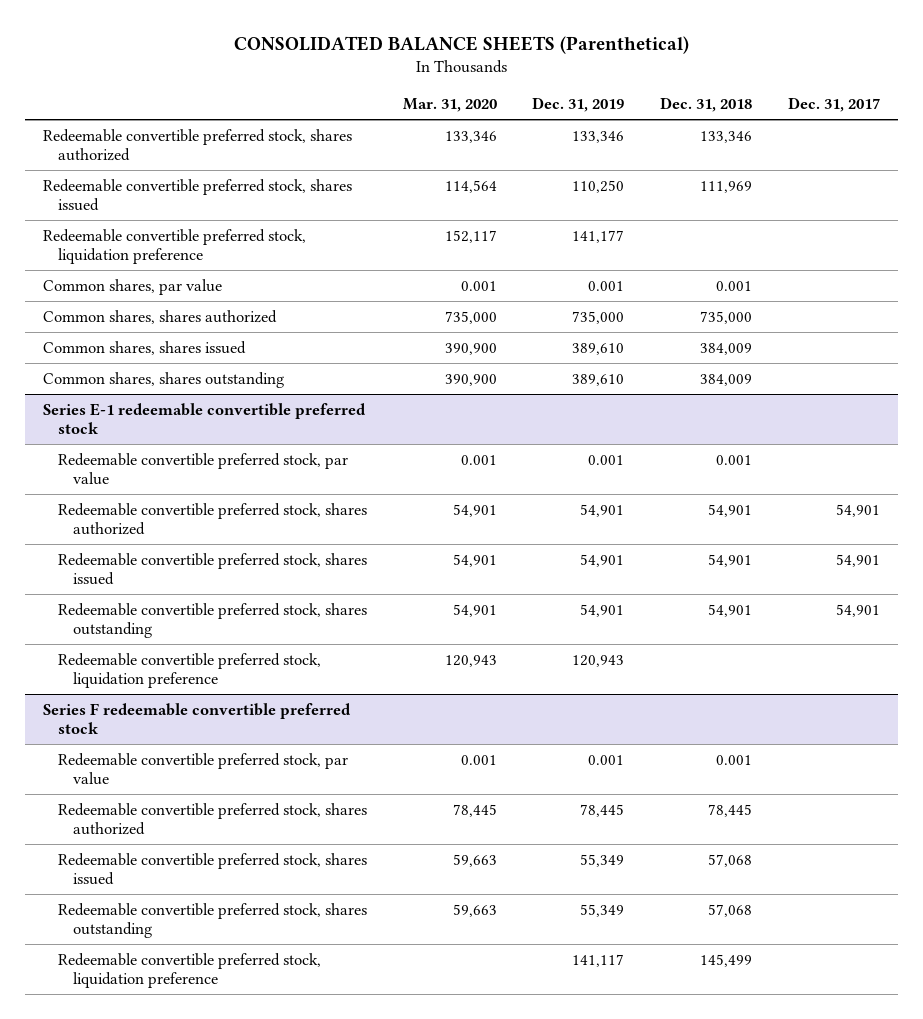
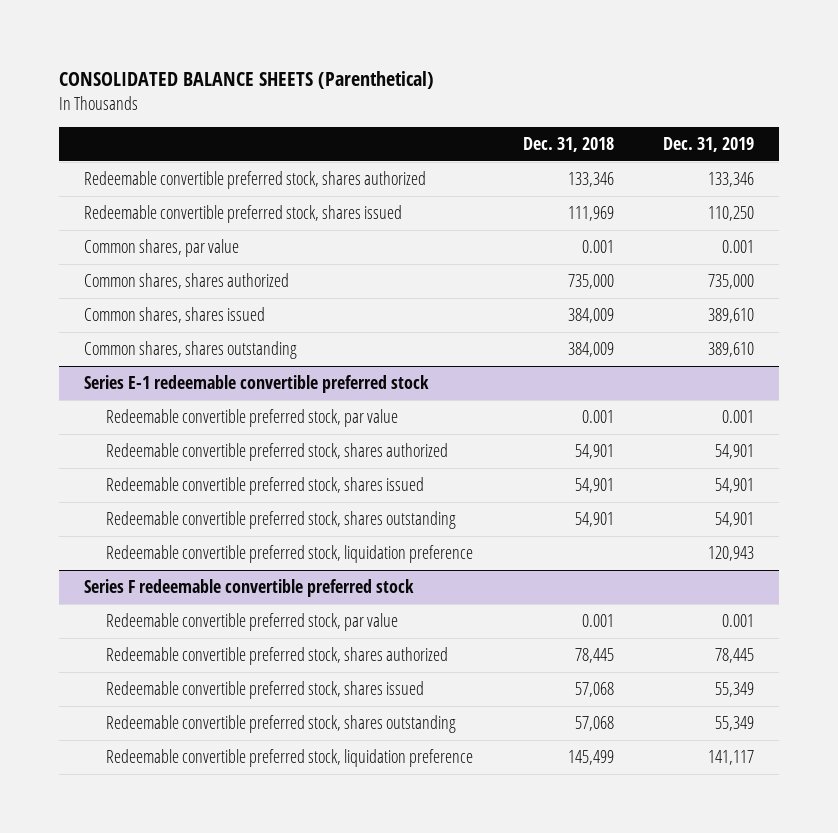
[402,98,497,113] Mar. 31, 2020 -> none
[788,97,881,113] Dec. 31, 2017 -> none
[42,228,306,265] Redeemable convertible preferred stock, liquidation preference -> none

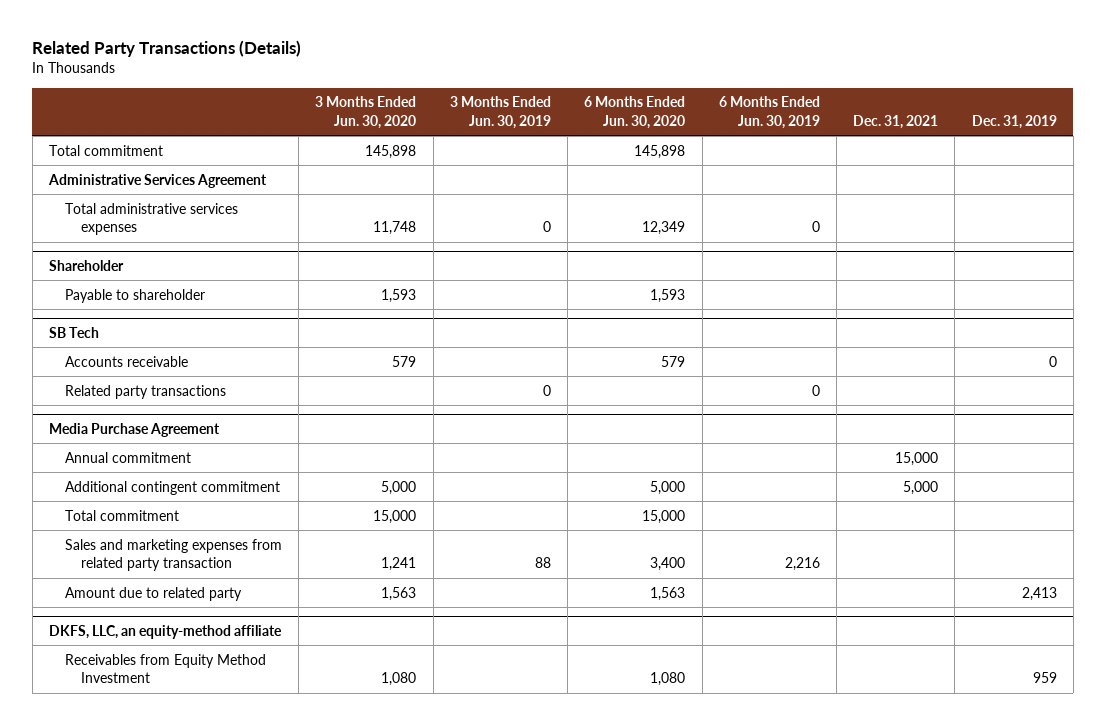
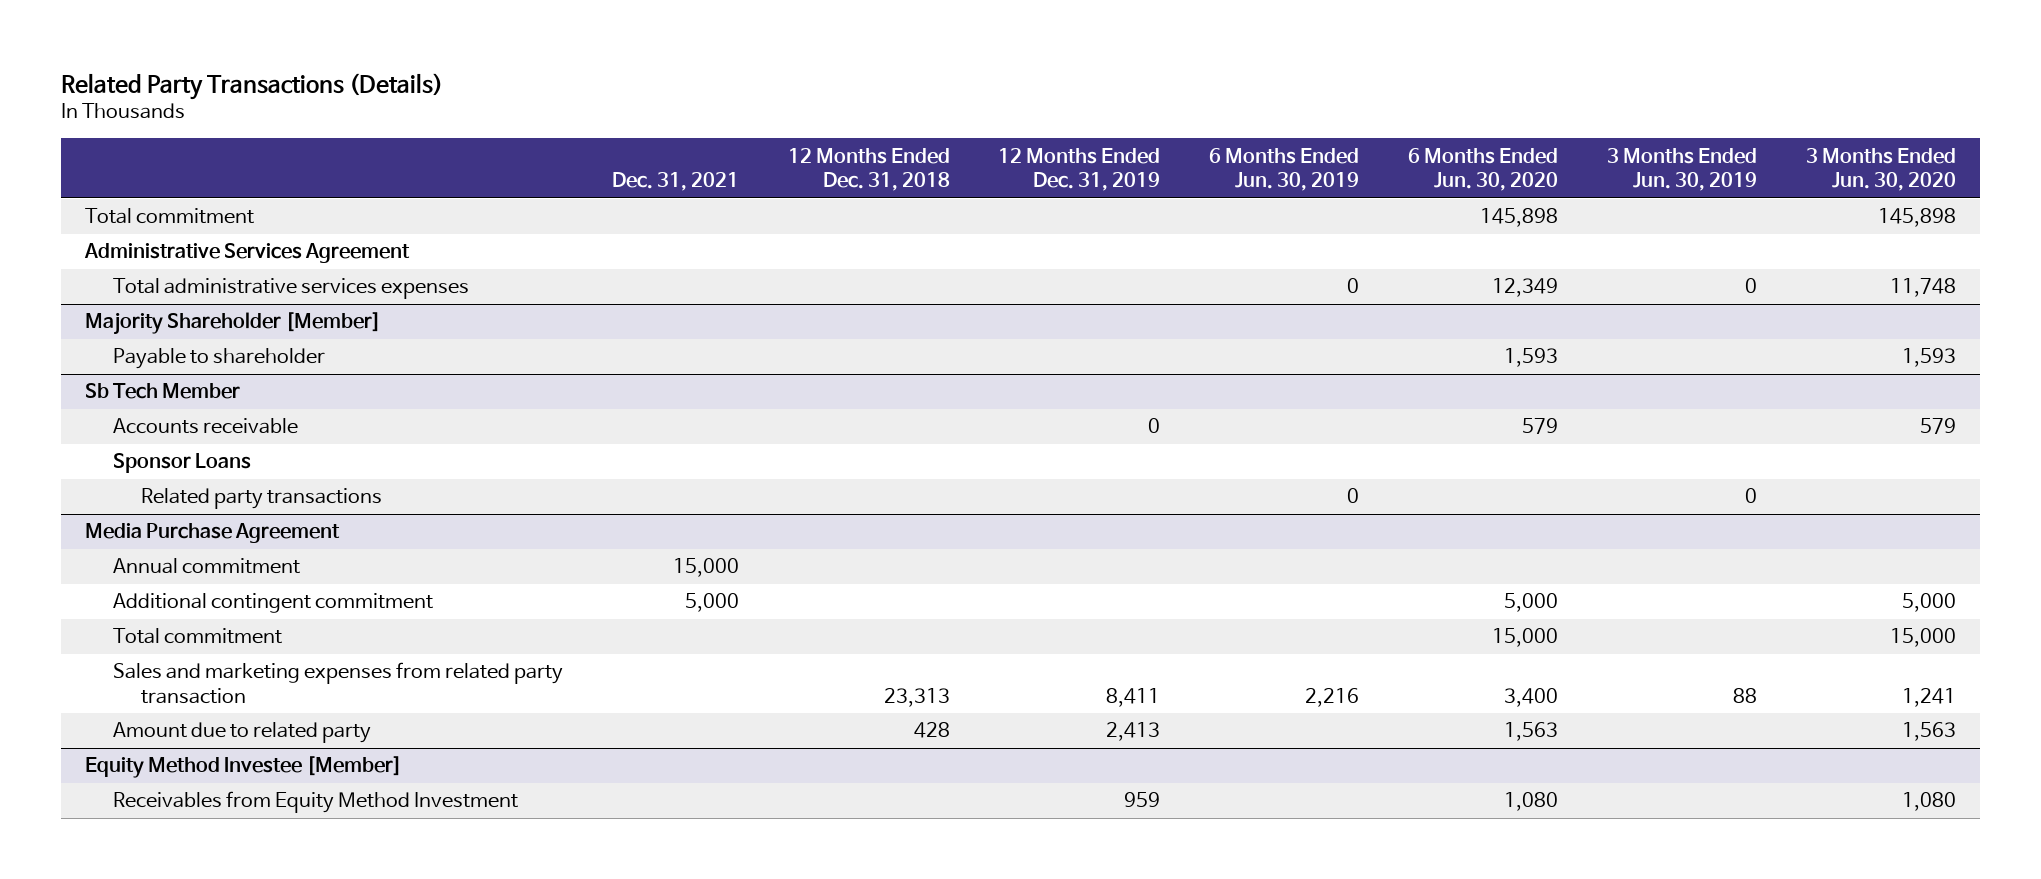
[971,114,1057,129] Dec. 31, 2019 -> none
none -> [787,147,950,192] 12 Months Ended Dec. 31, 2018
none -> [998,147,1161,192] 12 Months Ended Dec. 31, 2019
[48,259,124,271] Shareholder -> [85,312,382,336] Majority Shareholder [Member]
[48,326,99,338] SB Tech -> [85,383,241,400] Sb Tech Member
none -> [112,453,251,474] Sponsor Loans
[48,624,282,639] DKFS, LLC, an equity-method affiliate -> [85,756,403,779] Equity Method Investee [Member]

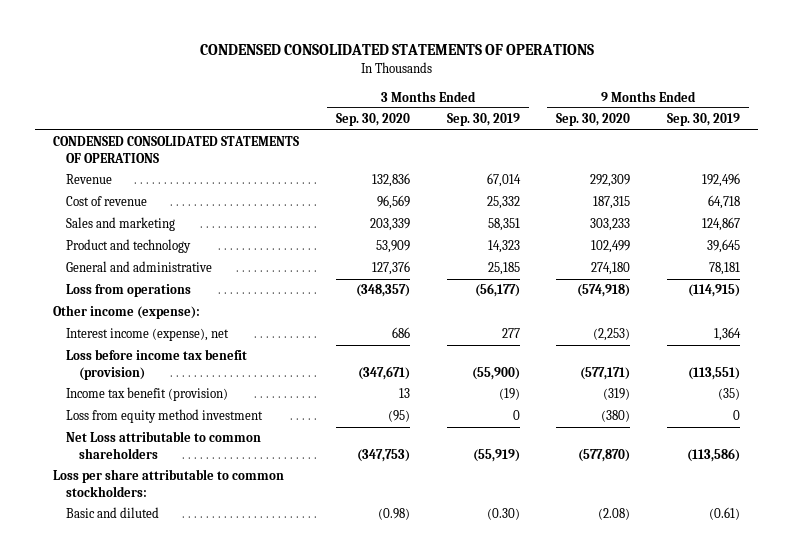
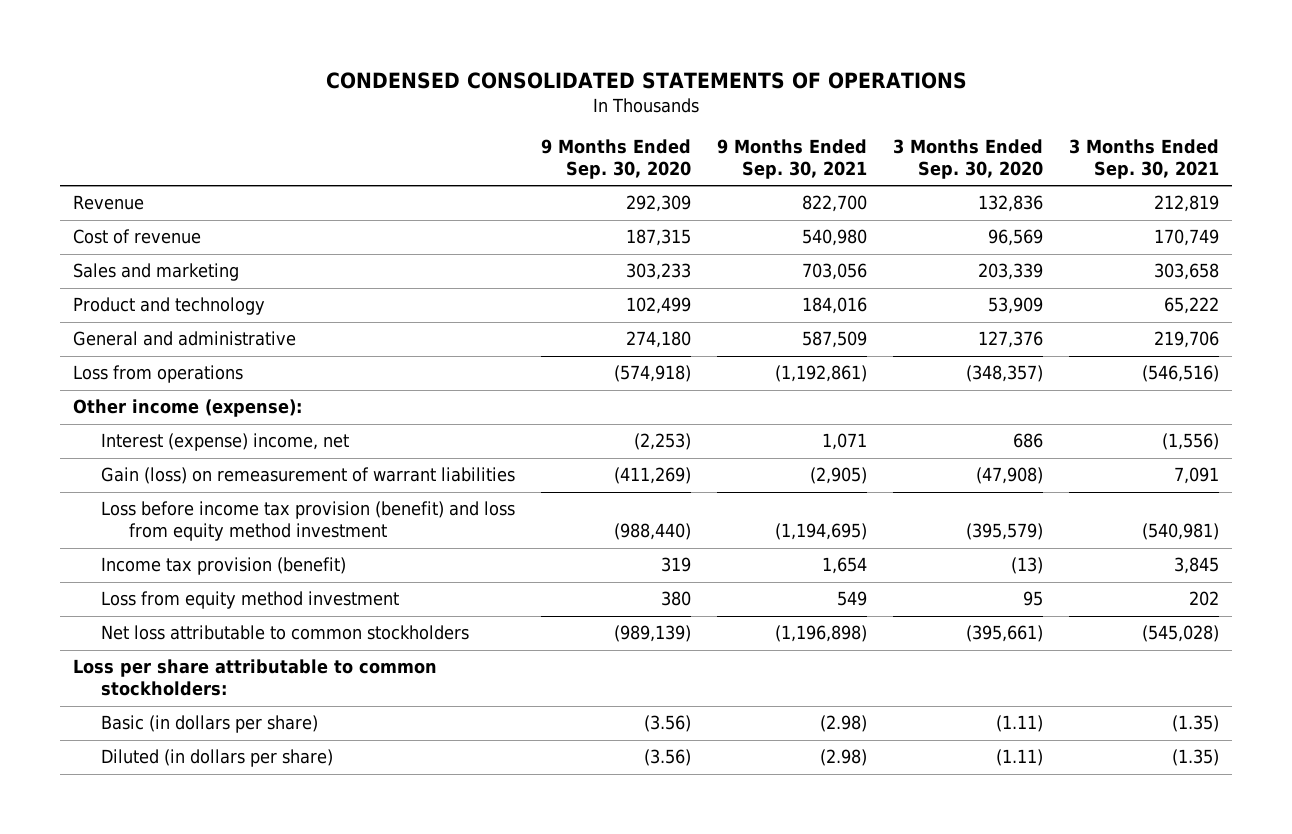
[446,113,520,127] Sep. 30, 2019 -> none
[666,113,740,127] Sep. 30, 2019 -> none
none -> [717,139,868,179] 9 Months Ended Sep. 30, 2021
none -> [1069,139,1220,179] 3 Months Ended Sep. 30, 2021
[53,136,300,163] CONDENSED CONSOLIDATED STATEMENTS OF OPERATIONS -> none
[66,328,230,342] Interest income (expense), net -> [100,433,349,452] Interest (expense) income, net
none -> [100,467,515,485] Gain (loss) on remeasurement of warrant liabilities
[66,349,248,380] Loss before income tax benefit (provision) -> [100,501,515,542] Loss before income tax provision (benefit) and loss from equity method investment
[357,365,410,380] (347,671) -> [966,523,1044,541] (395,579)
[580,366,631,380] (577,171) -> [613,523,691,541] (988,440)
[66,387,229,402] Income tax benefit (provision) -> [100,557,346,576] Income tax provision (benefit)
[398,388,410,399] 13 -> [1011,557,1044,575] (13)
[603,388,631,401] (319) -> [660,557,691,573] 319
[387,410,410,423] (95) -> [1023,591,1044,607] 95
[601,410,631,423] (380) -> [660,591,691,607] 380
[66,431,262,459] Net Loss attributable to common shareholders -> [100,625,469,641] Net loss attributable to common stockholders
[356,448,410,462] (347,753) -> [966,625,1044,643] (395,661)
[578,448,631,462] (577,870) -> [613,625,691,643] (989,139)
[66,507,160,519] Basic and diluted -> none
none -> [100,715,318,734] Basic (in dollars per share)
none -> [100,749,333,768] Diluted (in dollars per share)

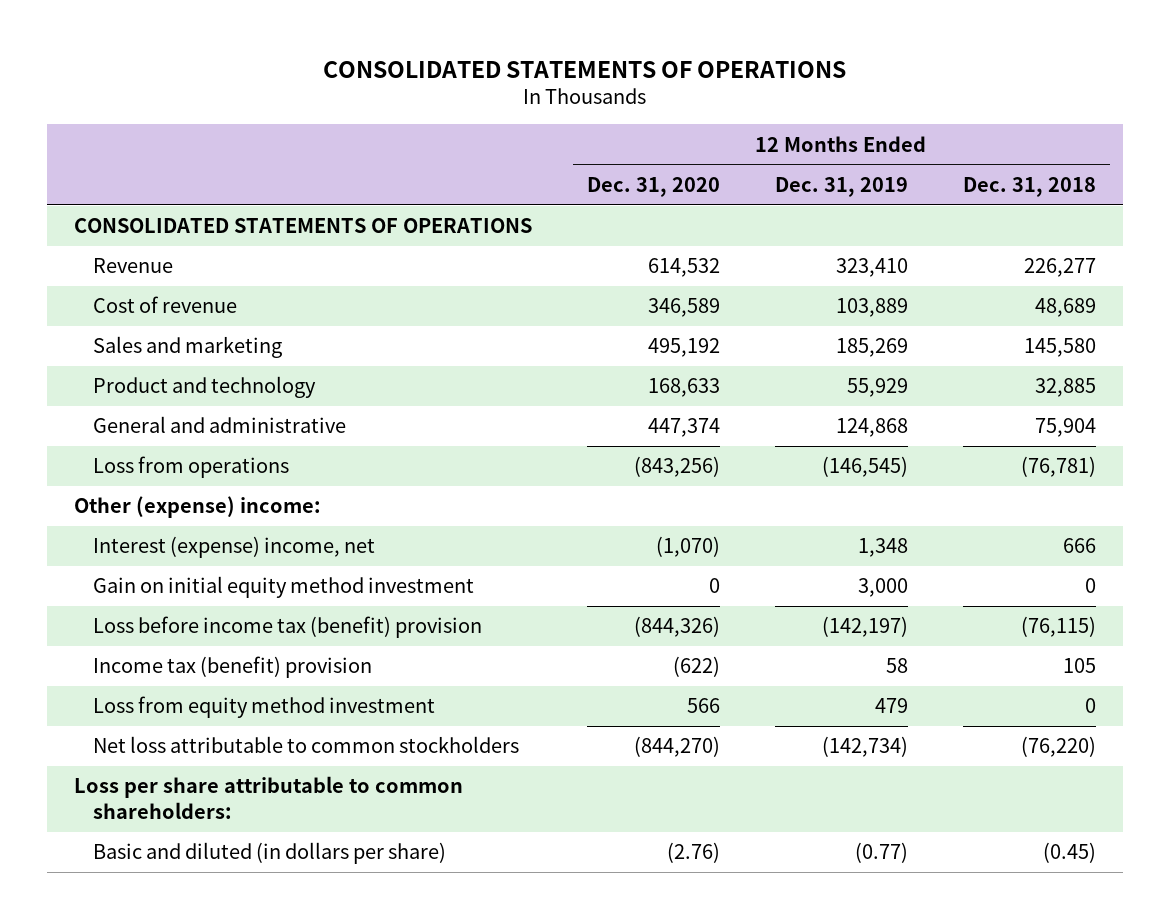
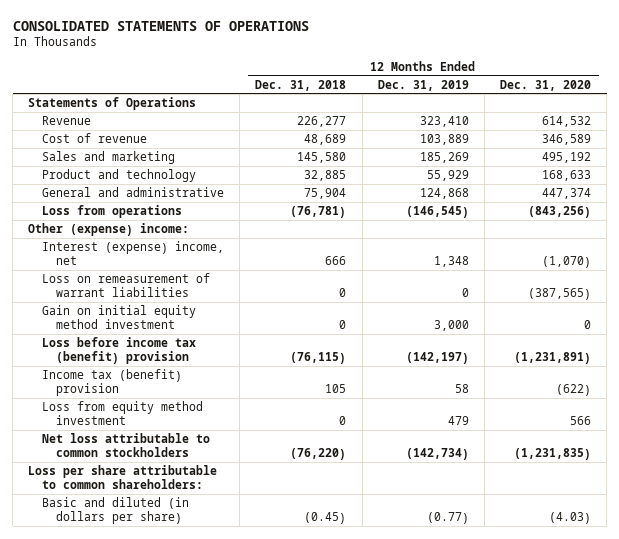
[74,218,533,234] CONSOLIDATED STATEMENTS OF OPERATIONS -> [28,97,197,111] Statements of Operations
none -> [42,273,211,298] Loss on remeasurement of warrant liabilities
[634,616,721,638] (844,326) -> [514,352,592,365] (1,231,891)
[634,736,721,758] (844,270) -> [514,448,592,461] (1,231,835)
[667,842,721,864] (2.76) -> [549,512,592,525] (4.03)

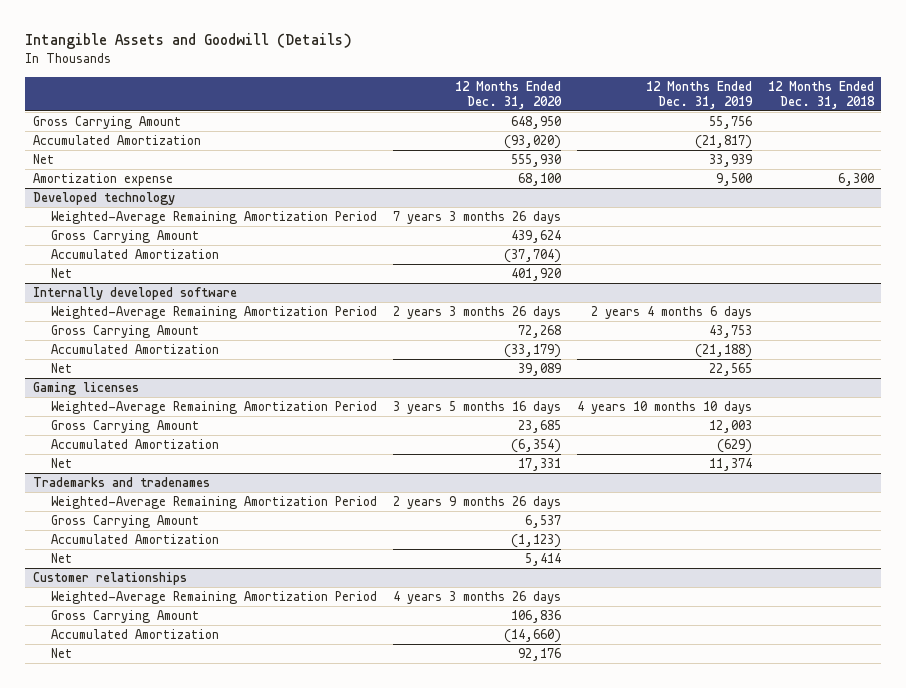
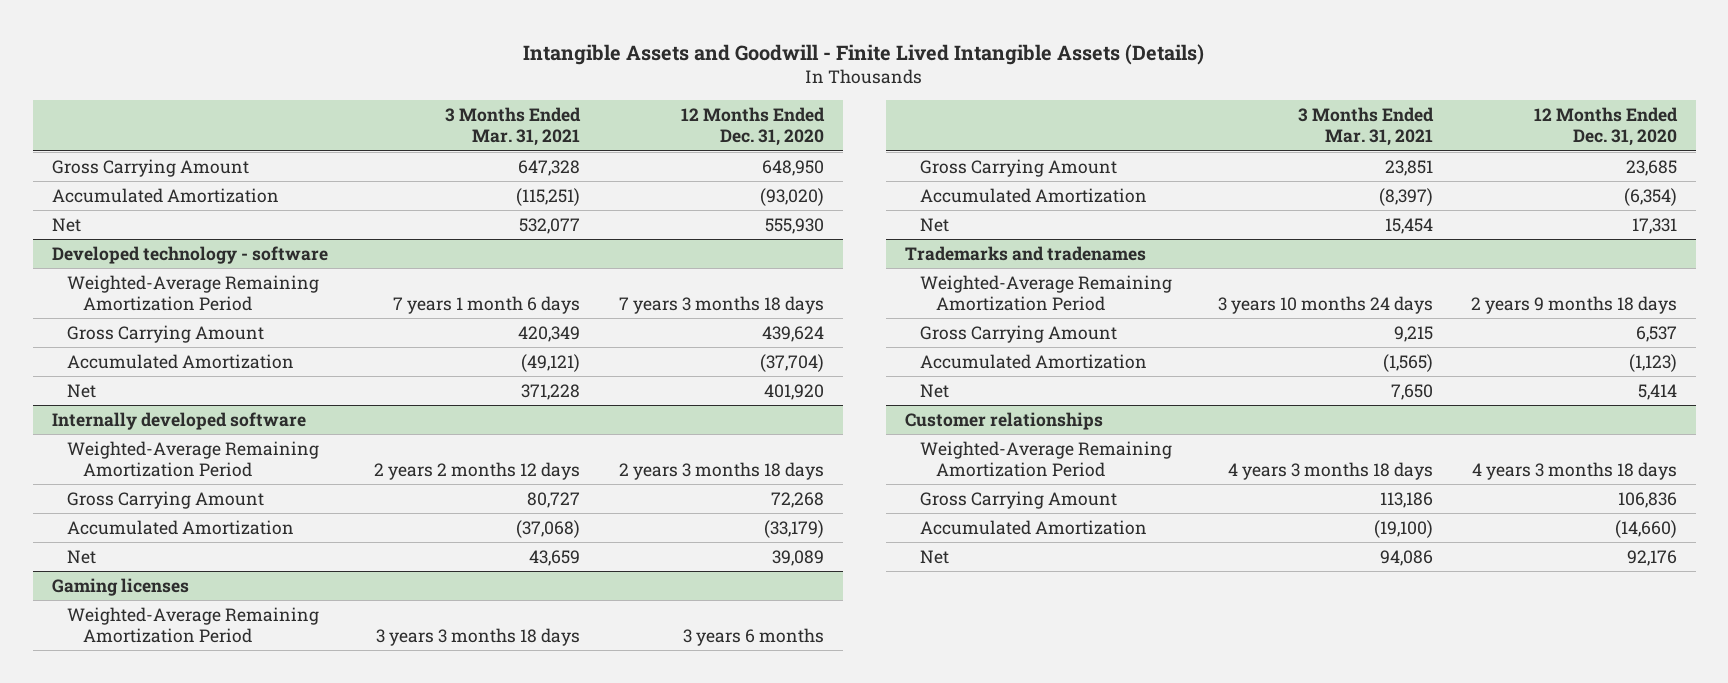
[24,33,352,50] Intangible Assets and Goodwill (Details) -> [523,43,1205,65] Intangible Assets and Goodwill - Finite Lived Intangible Assets (Details)
[645,80,753,109] 12 Months Ended Dec. 31, 2019 -> none
[767,80,875,109] 12 Months Ended Dec. 31, 2018 -> none
none -> [445,107,582,147] 3 Months Ended Mar. 31, 2021
[32,173,173,187] Amortization expense -> none
[32,192,175,206] Developed technology -> [51,245,328,264] Developed technology - software
[393,211,562,225] 7 years 3 months 26 days -> [618,295,824,314] 7 years 3 months 18 days
[393,306,562,320] 2 years 3 months 26 days -> [618,461,824,480] 2 years 3 months 18 days
[393,401,562,415] 3 years 5 months 16 days -> [682,627,824,646] 3 years 6 months
[393,496,562,510] 2 years 9 months 26 days -> [1470,295,1677,314] 2 years 9 months 18 days
[393,591,562,605] 4 years 3 months 26 days -> [1471,461,1677,480] 4 years 3 months 18 days

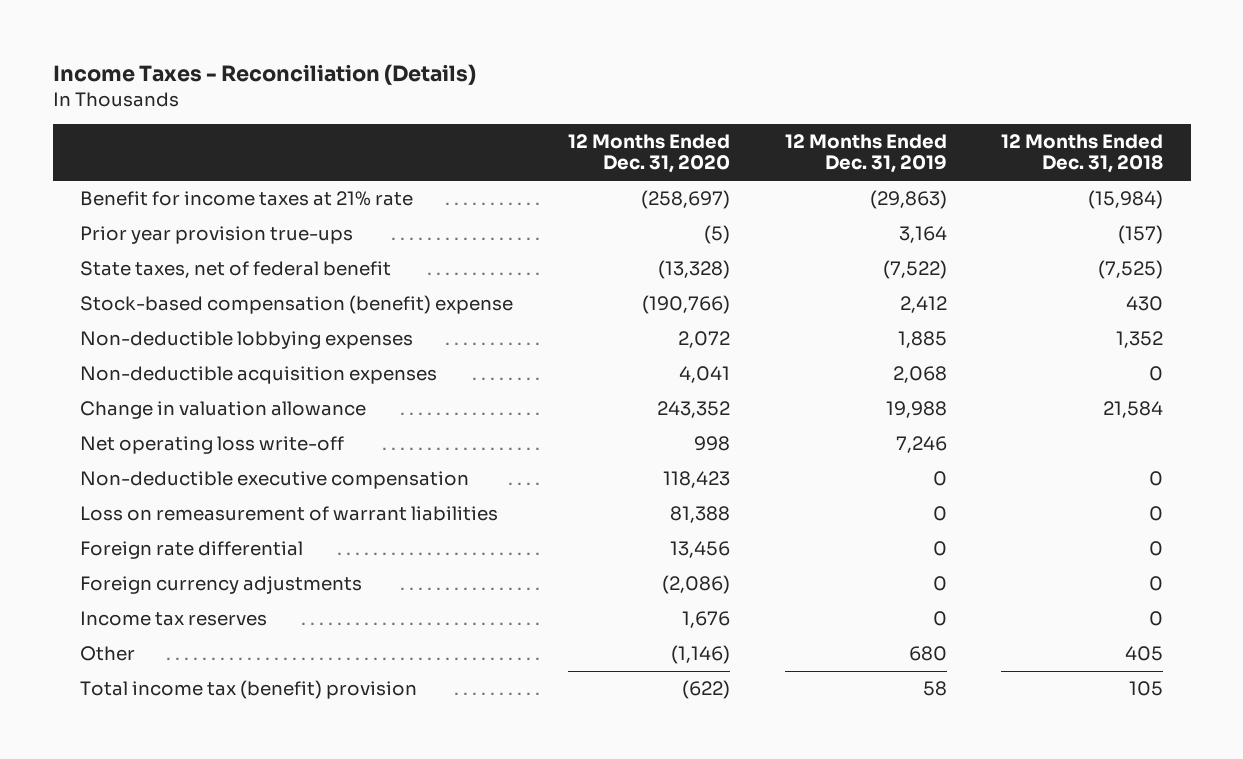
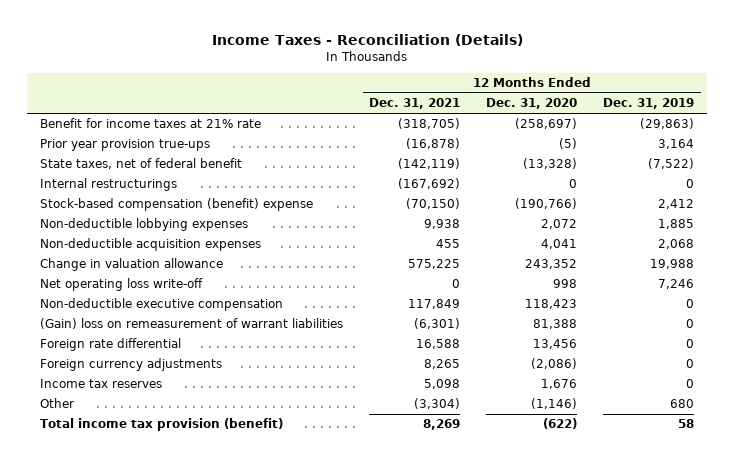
[1001,134,1164,174] 12 Months Ended Dec. 31, 2018 -> none
none -> [369,98,461,110] Dec. 31, 2021
none -> [40,178,178,192] Internal restructurings
[79,506,498,522] Loss on remeasurement of warrant liabilities -> [40,318,344,330] (Gain) loss on remeasurement of warrant liabilities
[79,680,417,700] Total income tax (benefit) provision -> [40,418,284,432] Total income tax provision (benefit)

